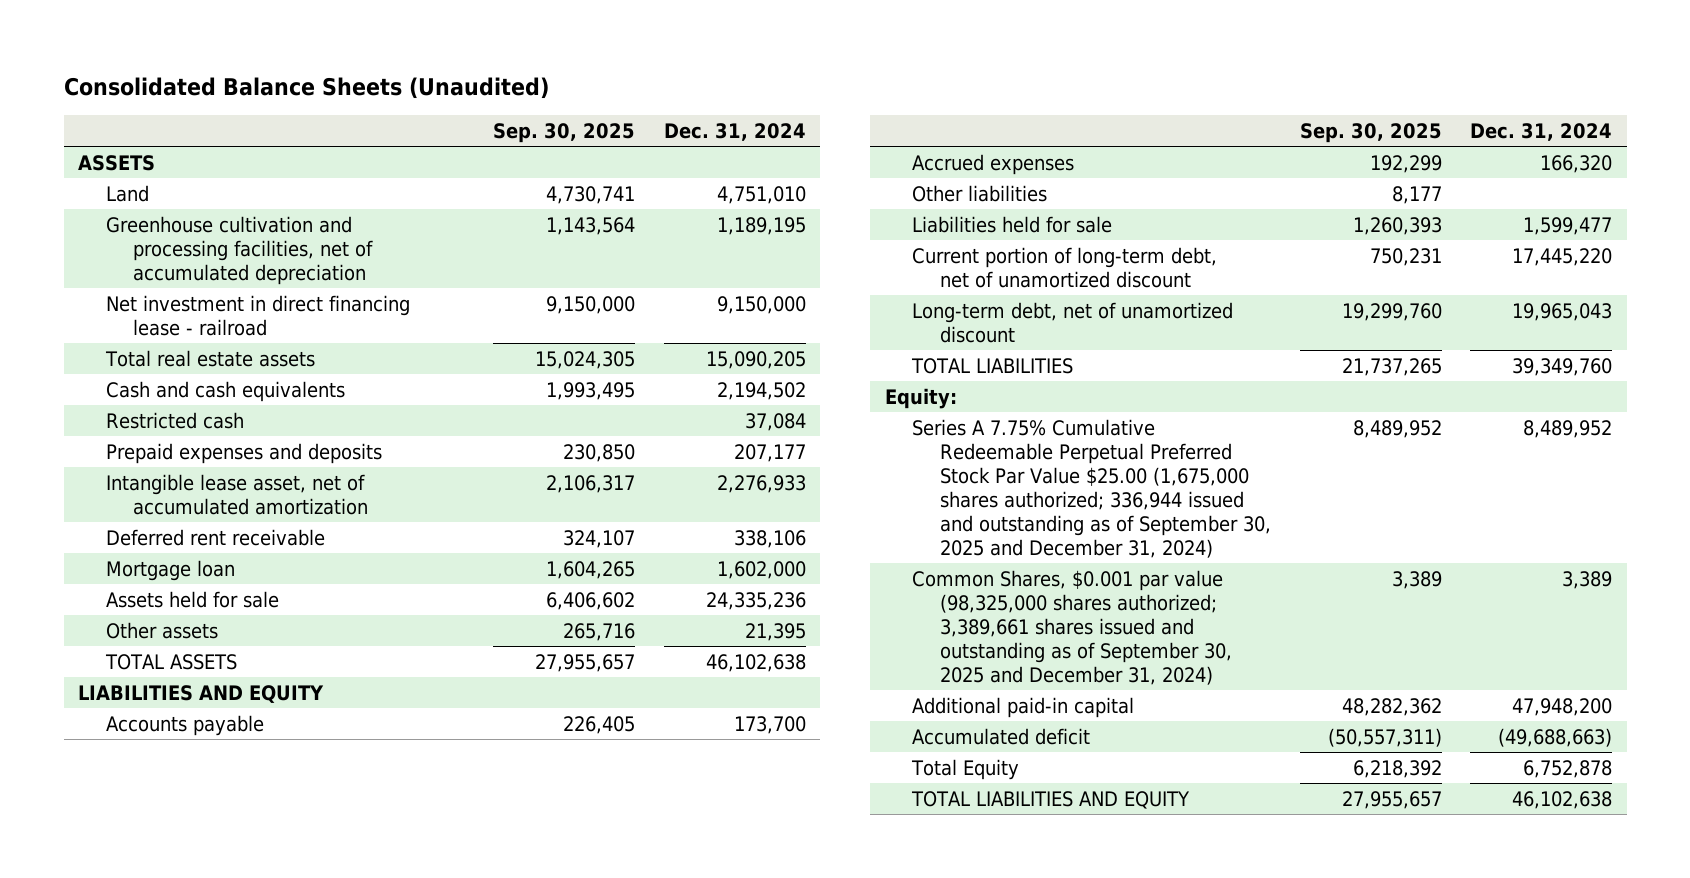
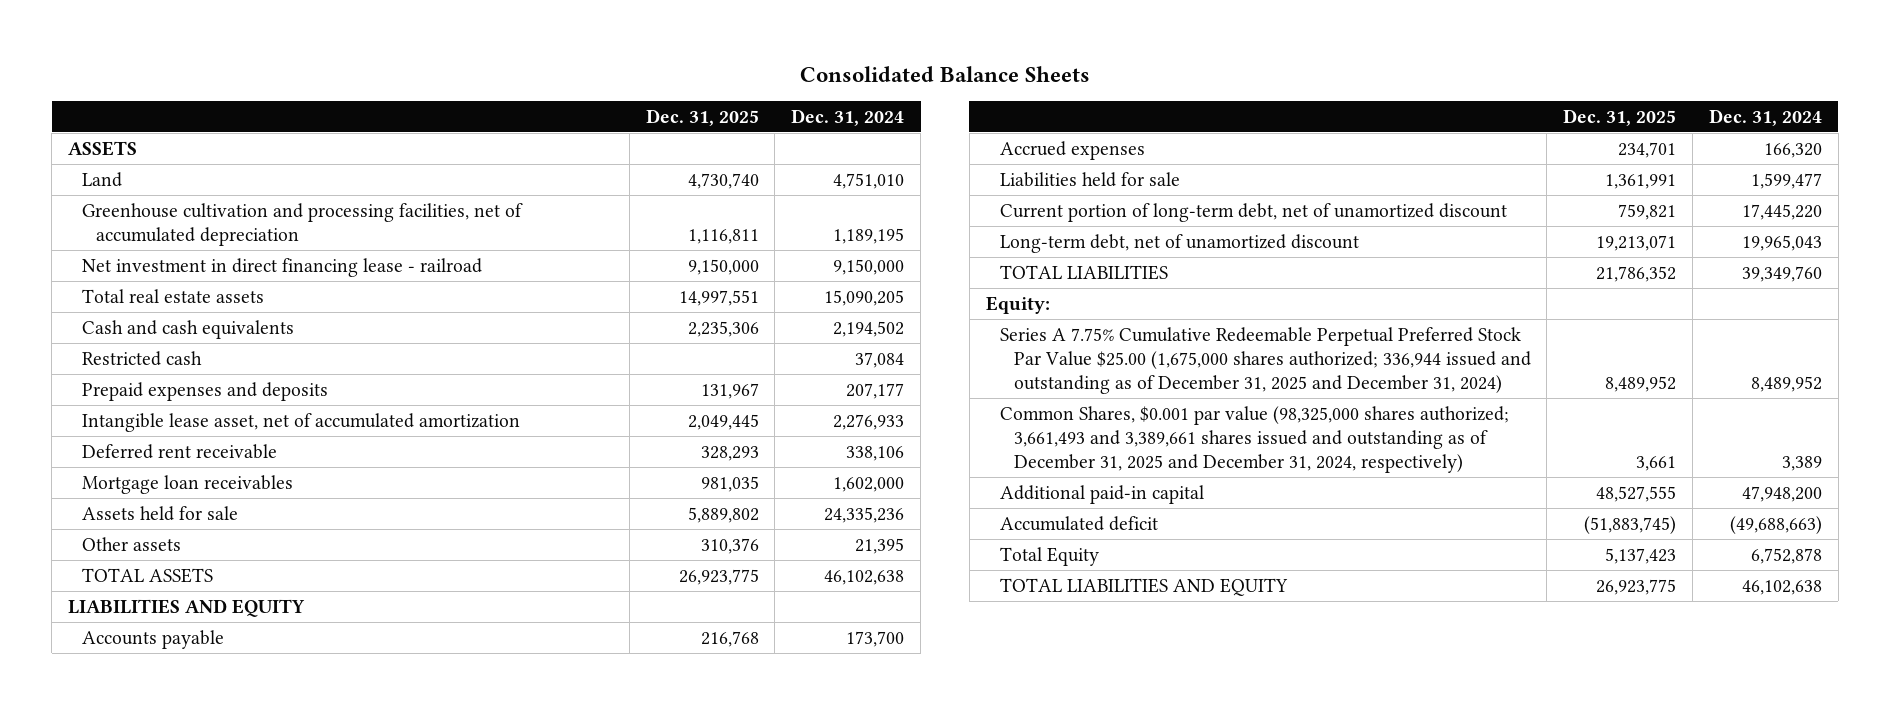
[63,77,549,100] Consolidated Balance Sheets (Unaudited) -> [799,65,1090,82] Consolidated Balance Sheets
[492,123,635,144] Sep. 30, 2025 -> none
none -> [645,109,759,127] Dec. 31, 2025
[105,559,235,581] Mortgage loan -> [81,474,293,494] Mortgage loan receivables
[912,184,1048,202] Other liabilities -> none
[912,418,1271,558] Series A 7.75% Cumulative Redeemable Perpetual Preferred Stock Par Value $25.00 (1,675,000 shares authorized; 336,944 issued and outstanding as of September 30, 2025 and December 31, 2024) -> [999,326,1531,395] Series A 7.75% Cumulative Redeemable Perpetual Preferred Stock Par Value $25.00 (1,675,000 shares authorized; 336,944 issued and outstanding as of December 31, 2025 and December 31, 2024)
[912,569,1232,685] Common Shares, $0.001 par value (98,325,000 shares authorized; 3,389,661 shares issued and outstanding as of September 30, 2025 and December 31, 2024) -> [999,405,1509,474] Common Shares, $0.001 par value (98,325,000 shares authorized; 3,661,493 and 3,389,661 shares issued and outstanding as of December 31, 2025 and December 31, 2024, respectively)

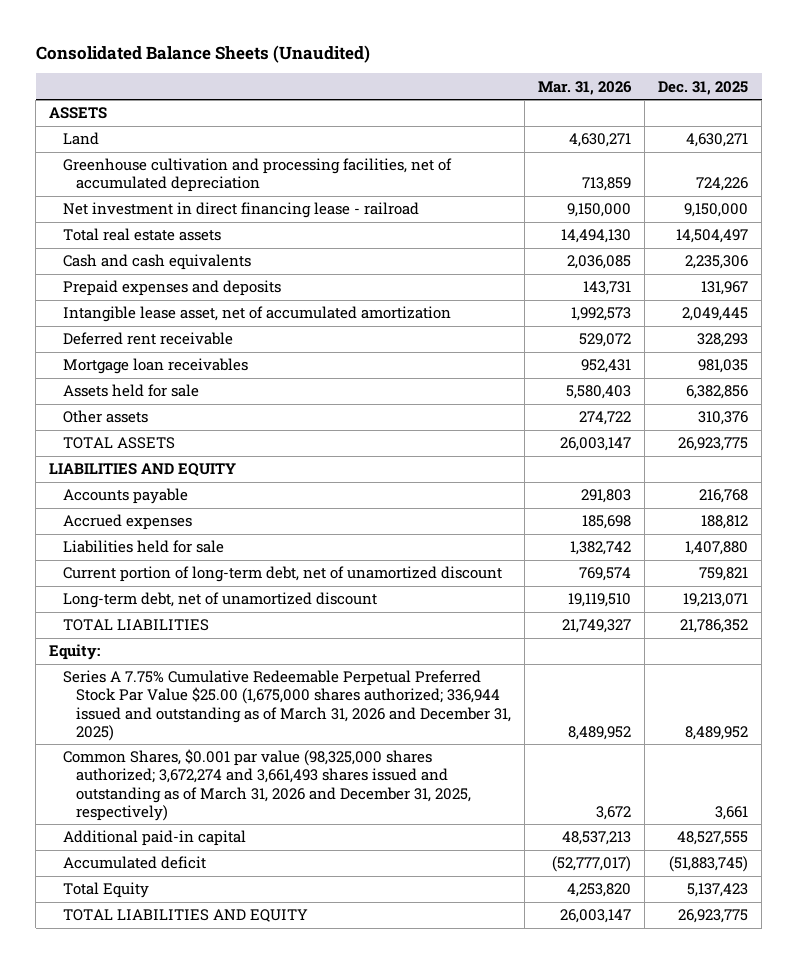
[799,65,1090,82] Consolidated Balance Sheets -> [35,44,370,63] Consolidated Balance Sheets (Unaudited)
[791,109,905,127] Dec. 31, 2024 -> none
none -> [538,80,633,95] Mar. 31, 2026
[687,172,759,189] 4,730,740 -> [686,133,749,148] 4,630,271
[687,228,759,244] 1,116,811 -> [696,177,749,192] 724,226
[678,289,759,306] 14,997,551 -> [676,229,749,244] 14,504,497
[81,350,202,366] Restricted cash -> none
[687,506,759,523] 5,889,802 -> [686,385,749,400] 6,382,856
[1618,141,1677,158] 234,701 -> [701,515,749,530] 188,812
[1605,173,1677,189] 1,361,991 -> [685,541,749,556] 1,407,880
[999,326,1531,395] Series A 7.75% Cumulative Redeemable Perpetual Preferred Stock Par Value $25.00 (1,675,000 shares authorized; 336,944 issued and outstanding as of December 31, 2025 and December 31, 2024) -> [62,670,511,741] Series A 7.75% Cumulative Redeemable Perpetual Preferred Stock Par Value $25.00 (1,675,000 shares authorized; 336,944 issued and outstanding as of March 31, 2026 and December 31, 2025)
[999,405,1509,474] Common Shares, $0.001 par value (98,325,000 shares authorized; 3,661,493 and 3,389,661 shares issued and outstanding as of December 31, 2025 and December 31, 2024, respectively) -> [62,749,471,821] Common Shares, $0.001 par value (98,325,000 shares authorized; 3,672,274 and 3,661,493 shares issued and outstanding as of March 31, 2026 and December 31, 2025, respectively)

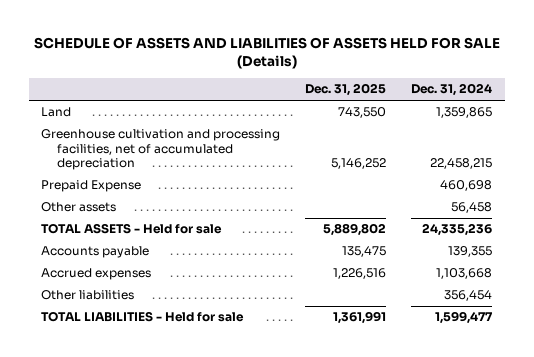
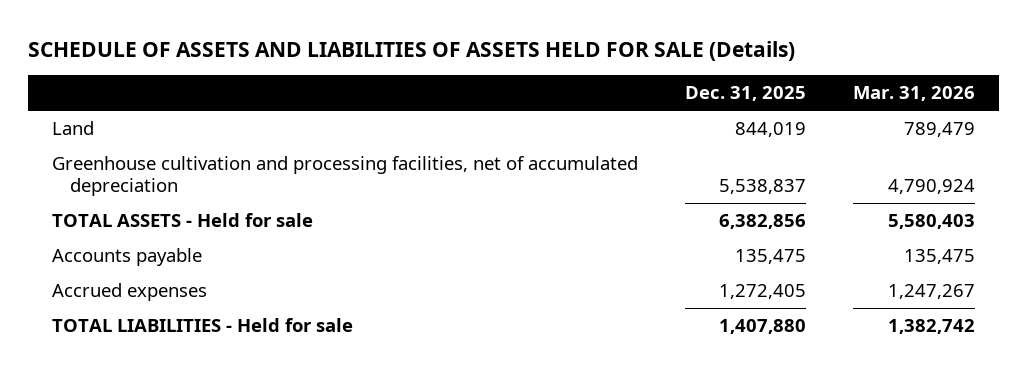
[411,83,493,97] Dec. 31, 2024 -> none
none -> [853,86,976,102] Mar. 31, 2026
[41,180,142,193] Prepaid Expense -> none
[41,202,117,213] Other assets -> none
[338,107,387,119] 743,550 -> [734,122,806,138] 844,019
[331,157,387,169] 5,146,252 -> [718,178,806,194] 5,538,837
[323,223,387,237] 5,889,802 -> [718,214,806,230] 6,382,856
[41,290,135,301] Other liabilities -> none
[333,268,387,280] 1,226,516 -> [718,284,806,300] 1,272,405
[333,311,387,325] 1,361,991 -> [718,319,806,335] 1,407,880

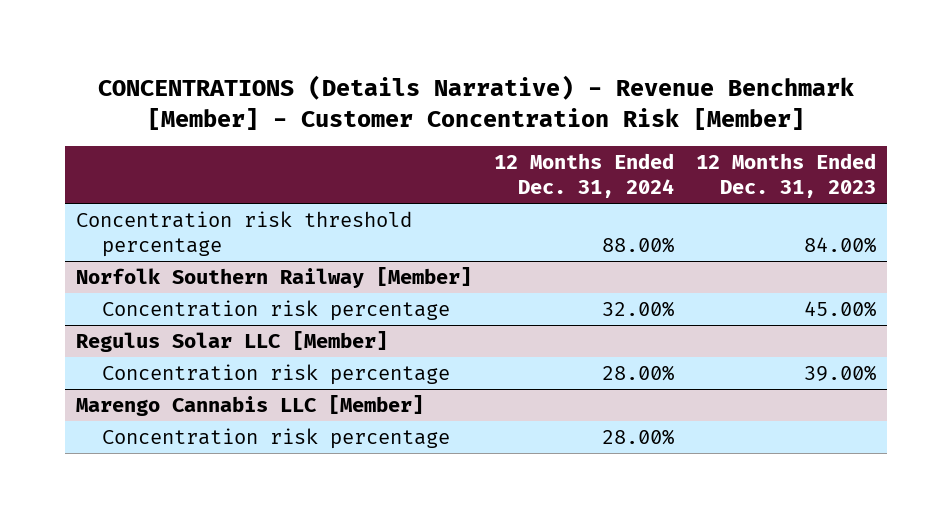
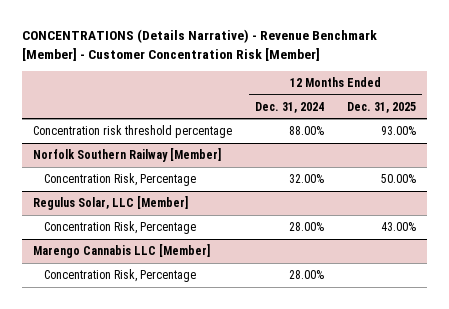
[695,153,876,199] 12 Months Ended Dec. 31, 2023 -> none
none -> [346,101,416,113] Dec. 31, 2025
[101,299,450,321] Concentration risk percentage -> [44,173,197,187] Concentration Risk, Percentage
[75,330,388,352] Regulus Solar LLC [Member] -> [33,196,189,211] Regulus Solar, LLC [Member]
[101,363,450,385] Concentration risk percentage -> [44,221,197,235] Concentration Risk, Percentage
[101,427,450,449] Concentration risk percentage -> [44,269,197,283] Concentration Risk, Percentage

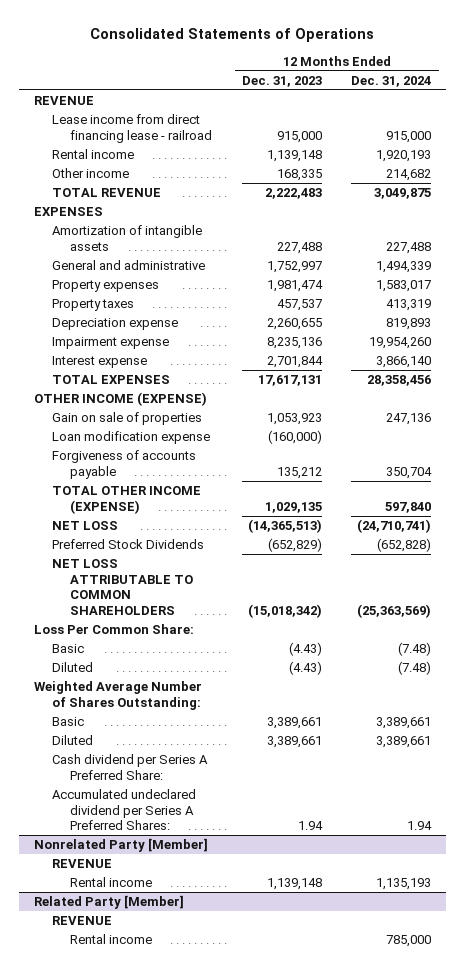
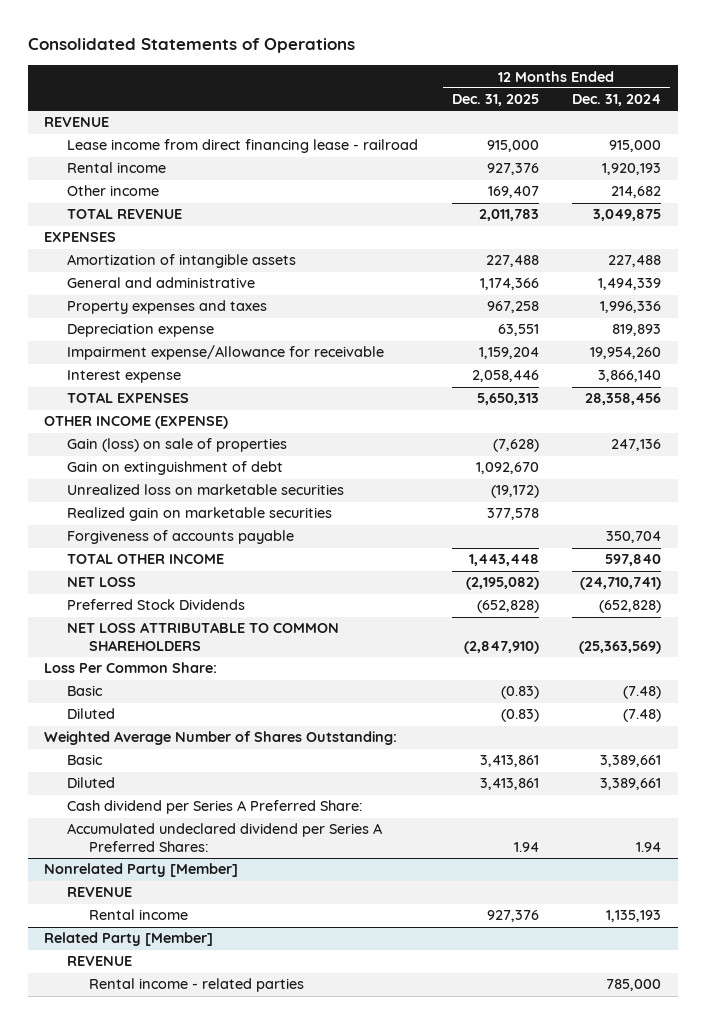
[241,75,322,87] Dec. 31, 2023 -> none
none -> [451,94,539,107] Dec. 31, 2025
[51,299,134,312] Property taxes -> none
[51,280,159,293] Property expenses -> [66,300,267,315] Property expenses and taxes
[376,280,432,293] 1,583,017 -> [600,301,662,314] 1,996,336
[51,337,169,350] Impairment expense -> [66,345,384,361] Impairment expense/Allowance for receivable
[51,431,210,445] Loan modification expense -> none
[51,412,202,426] Gain on sale of properties -> [66,438,287,453] Gain (loss) on sale of properties
none -> [66,461,283,476] Gain on extinguishment of debt
none -> [66,484,344,496] Unrealized loss on marketable securities
none -> [66,507,332,522] Realized gain on marketable securities
[51,486,201,514] TOTAL OTHER INCOME (EXPENSE) -> [66,553,224,565] TOTAL OTHER INCOME
[70,934,153,945] Rental income -> [88,978,304,993] Rental income - related parties

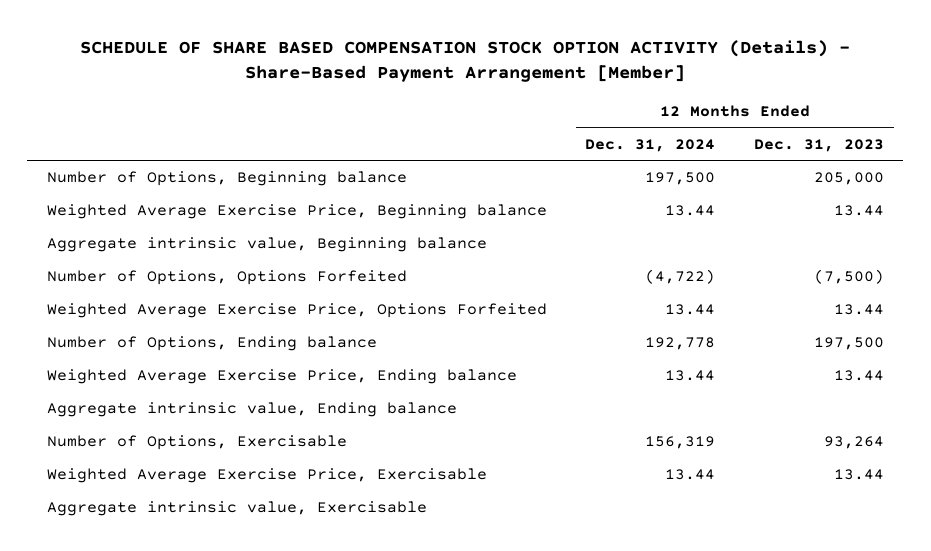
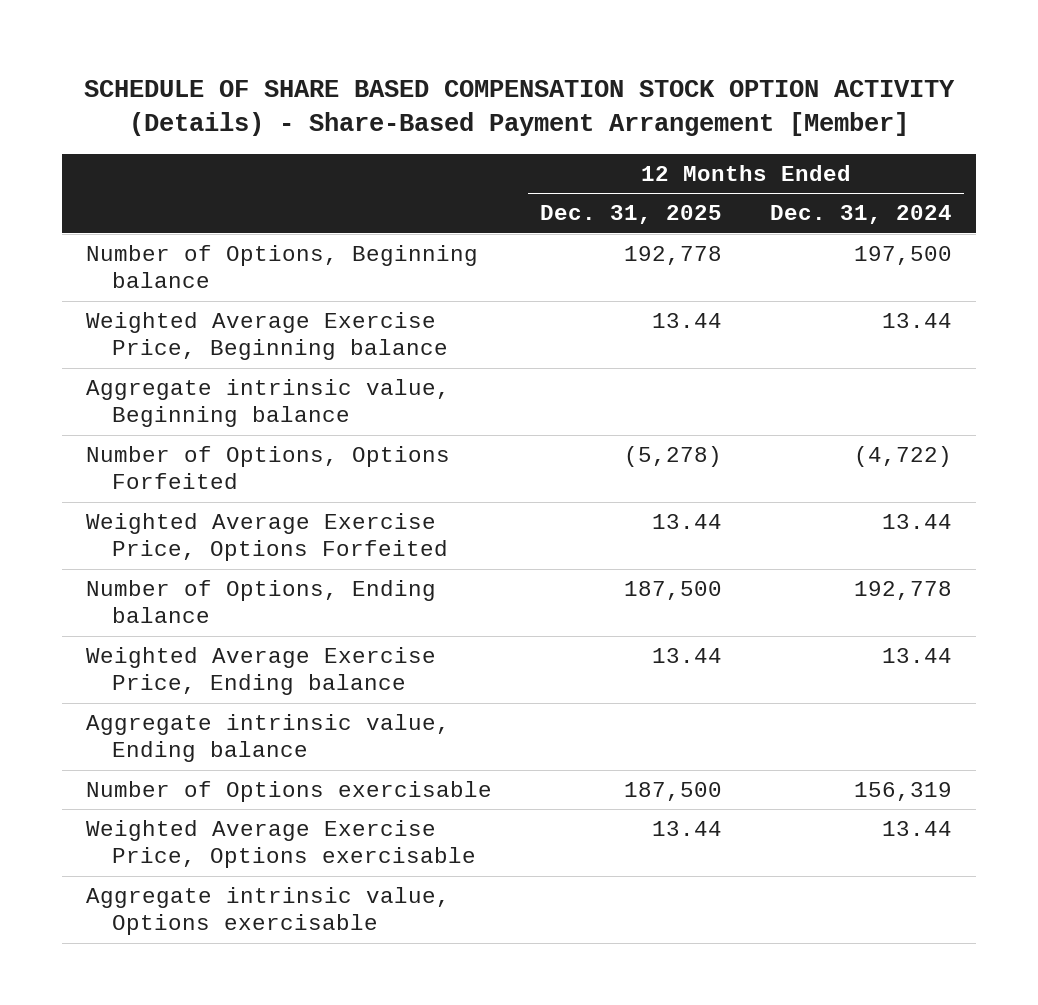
[753,138,884,152] Dec. 31, 2023 -> none
none -> [540,205,723,225] Dec. 31, 2025
[46,435,347,451] Number of Options, Exercisable -> [85,781,492,803] Number of Options exercisable
[46,468,487,484] Weighted Average Exercise Price, Exercisable -> [85,820,477,869] Weighted Average Exercise Price, Options exercisable
[46,501,427,517] Aggregate intrinsic value, Exercisable -> [85,887,450,936] Aggregate intrinsic value, Options exercisable

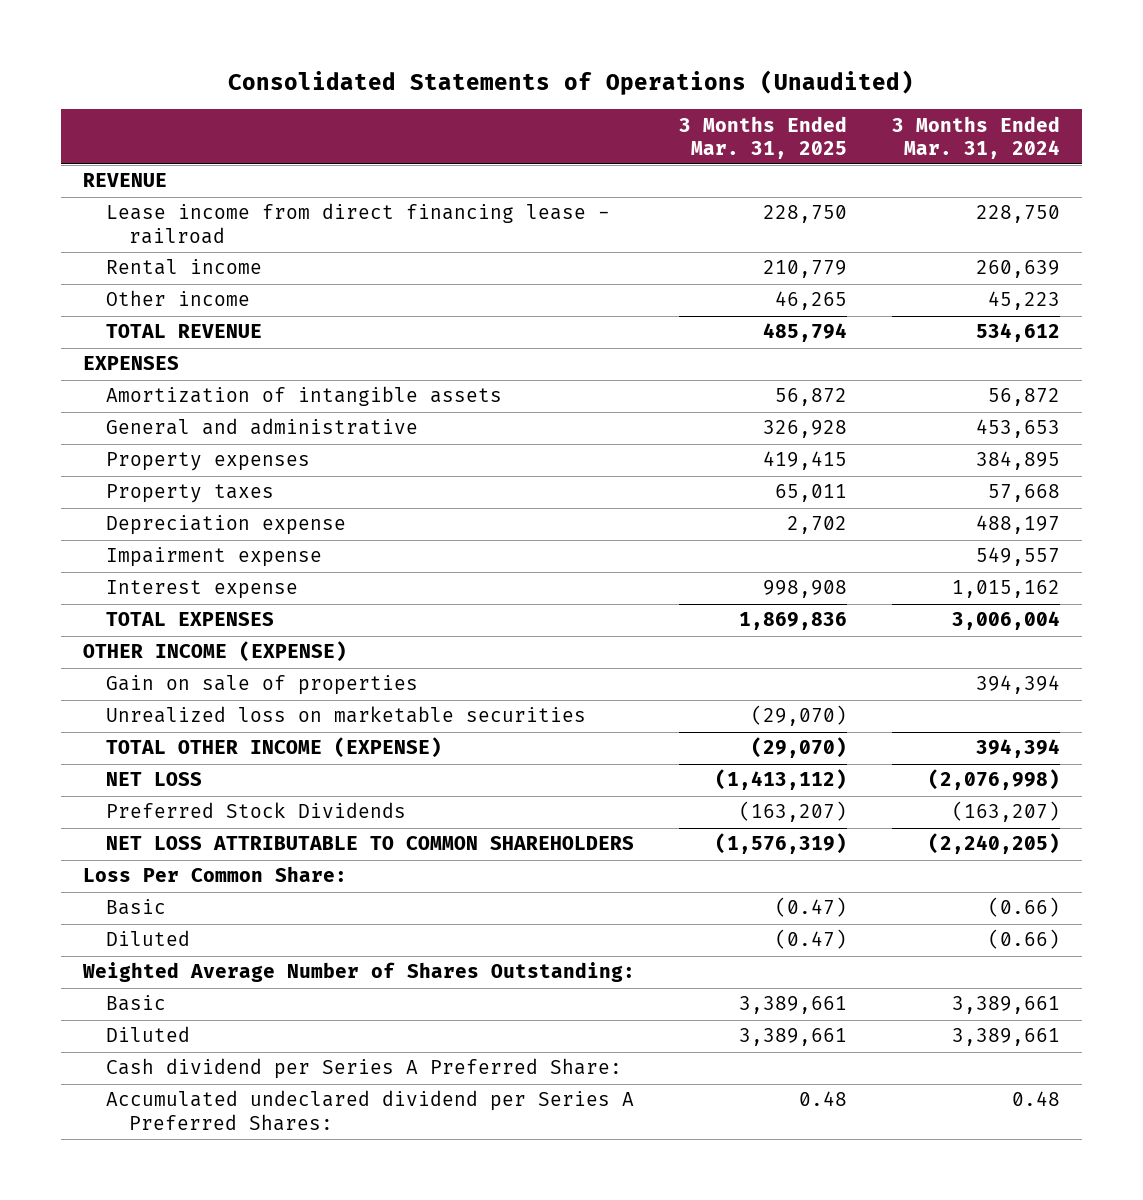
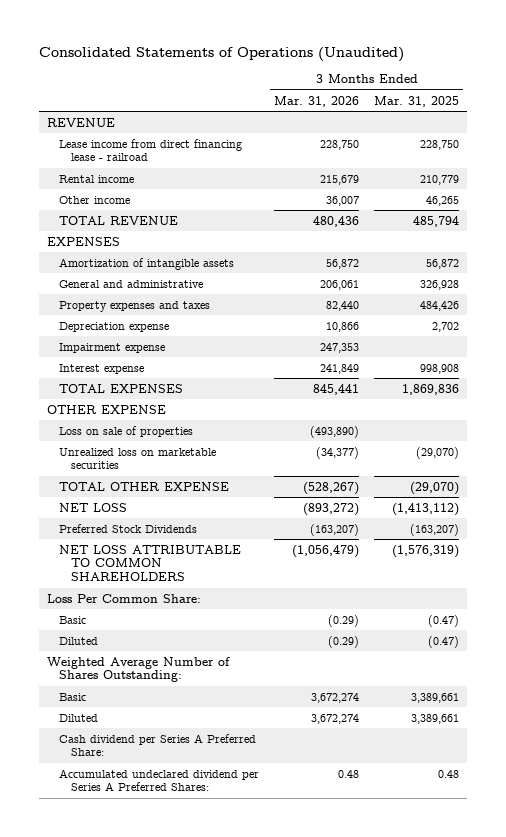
[892,115,1061,159] 3 Months Ended Mar. 31, 2024 -> none
none -> [273,95,359,107] Mar. 31, 2026
[105,484,274,504] Property taxes -> none
[105,452,310,472] Property expenses -> [58,300,210,312] Property expenses and taxes
[763,451,848,471] 419,415 -> [420,300,460,311] 484,426
[82,641,347,663] OTHER INCOME (EXPENSE) -> [46,404,166,414] OTHER EXPENSE
[105,675,418,696] Gain on sale of properties -> [58,425,193,437] Loss on sale of properties
[105,737,442,759] TOTAL OTHER INCOME (EXPENSE) -> [58,481,229,491] TOTAL OTHER EXPENSE

